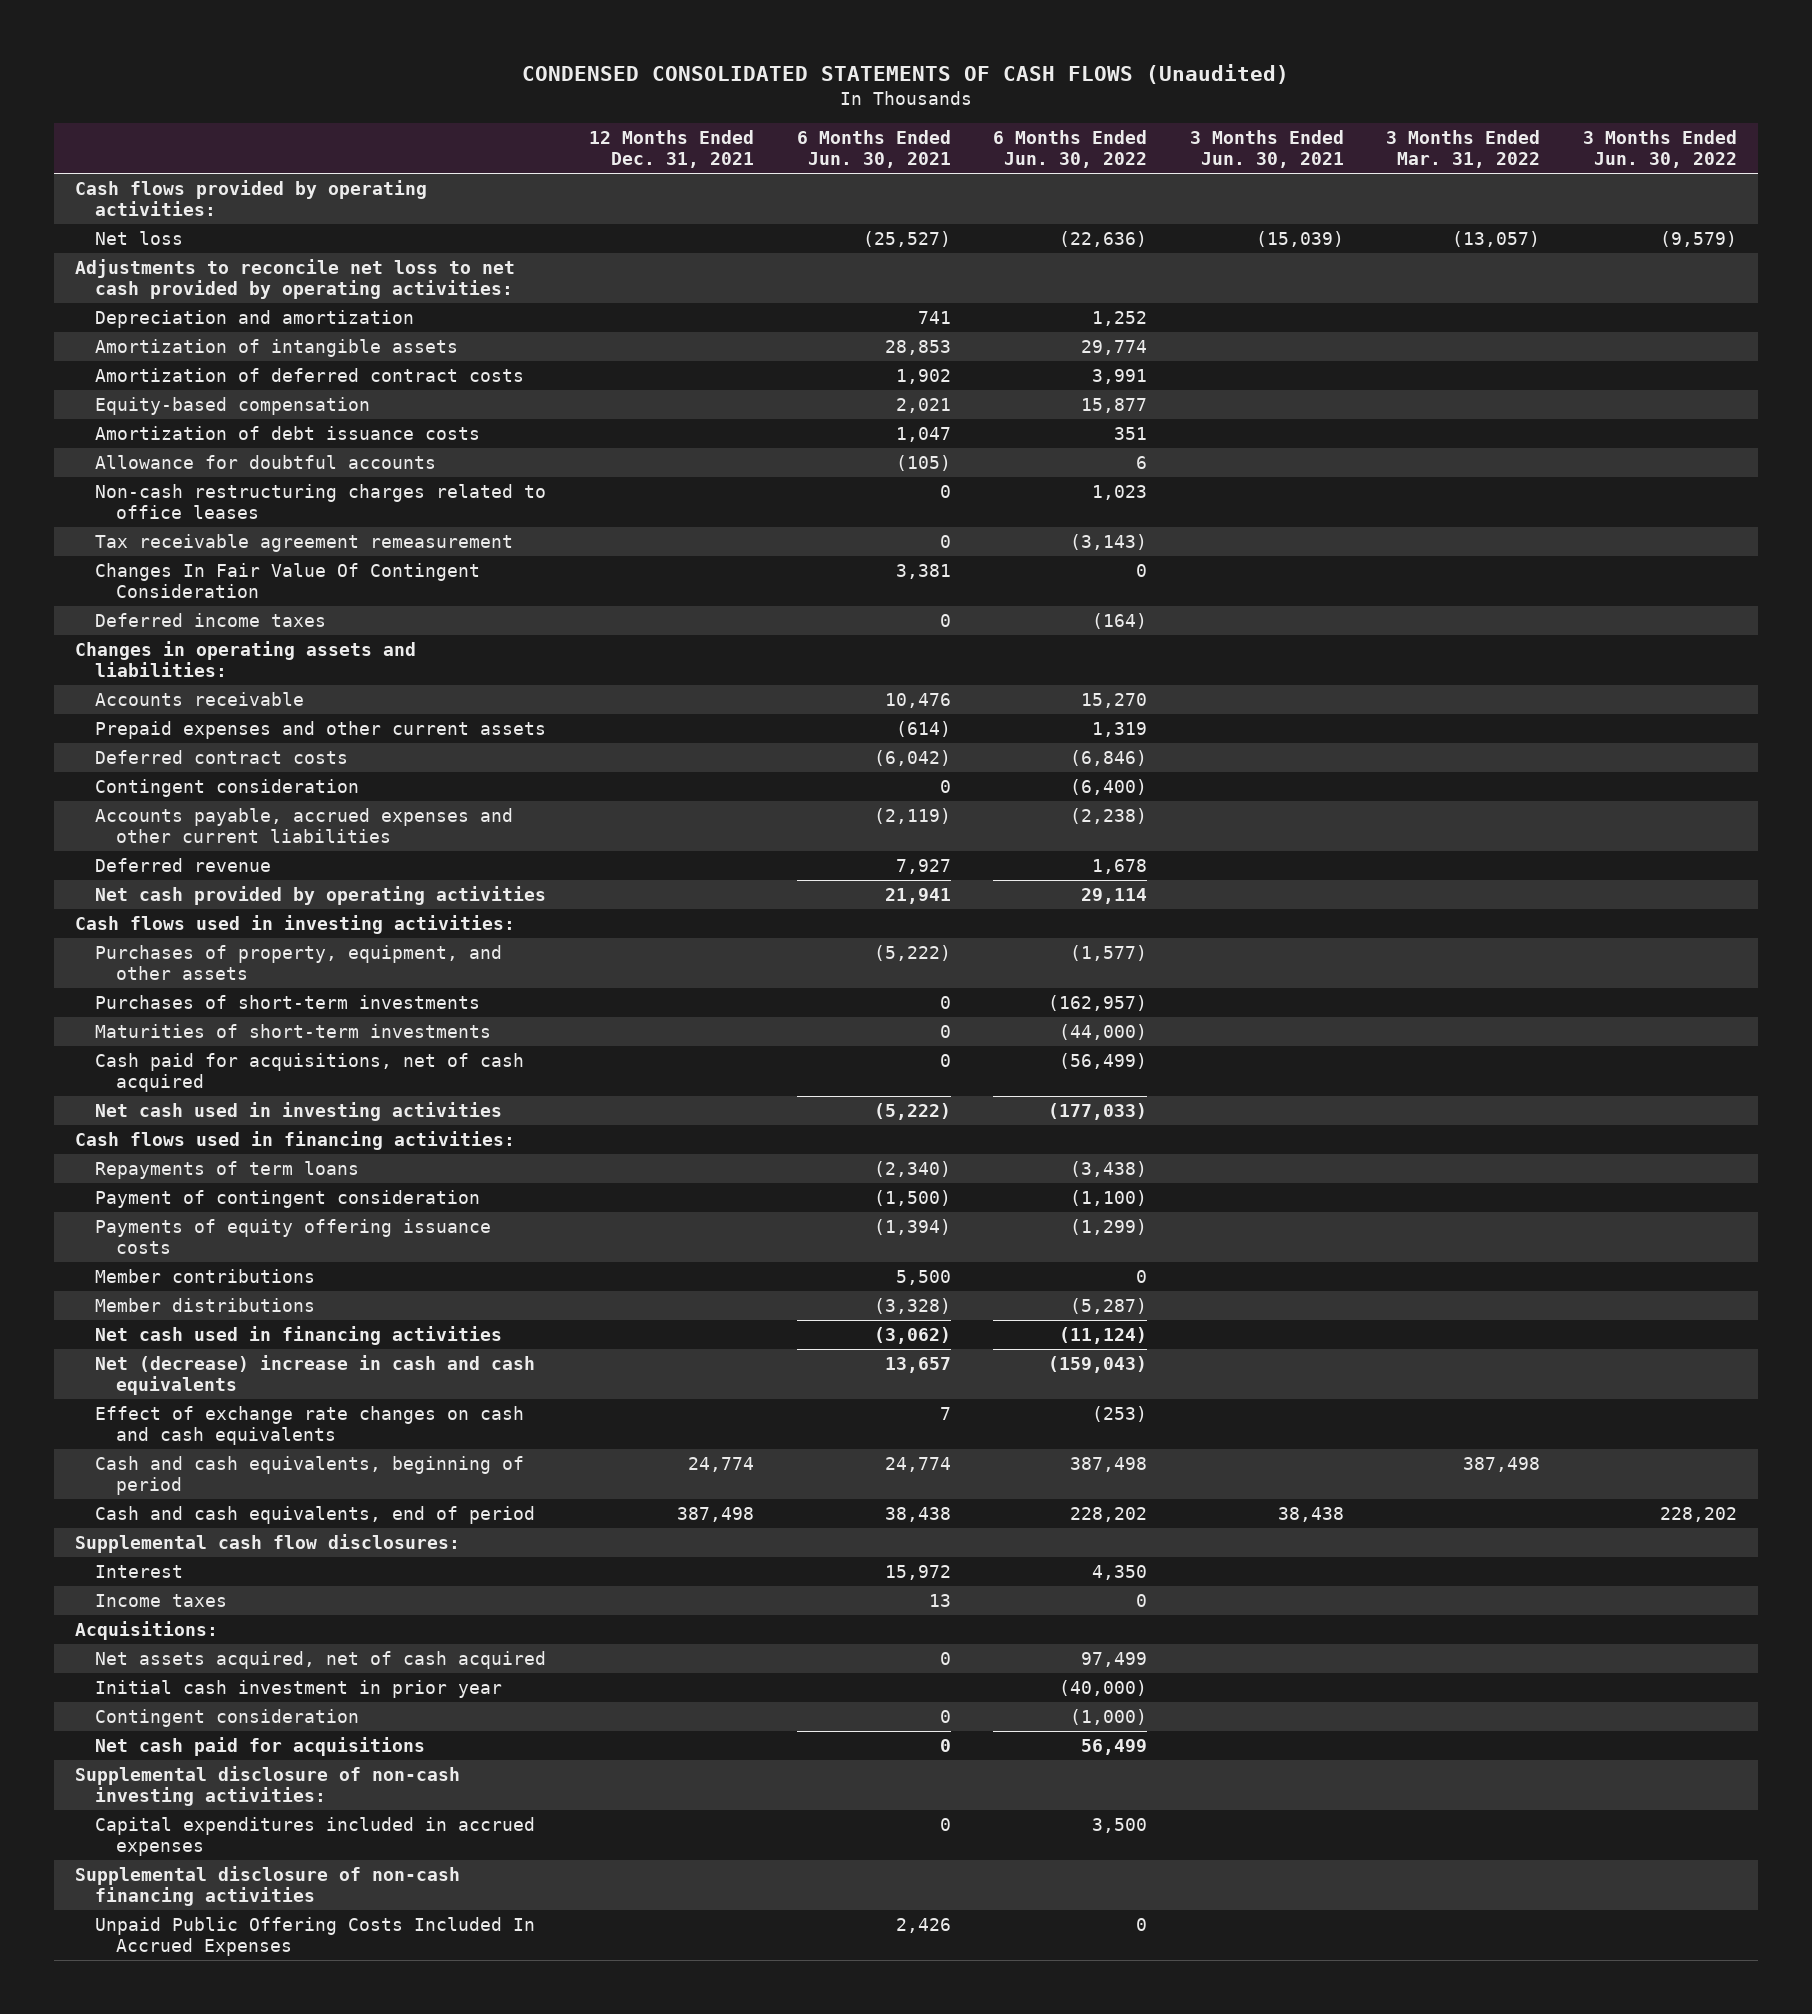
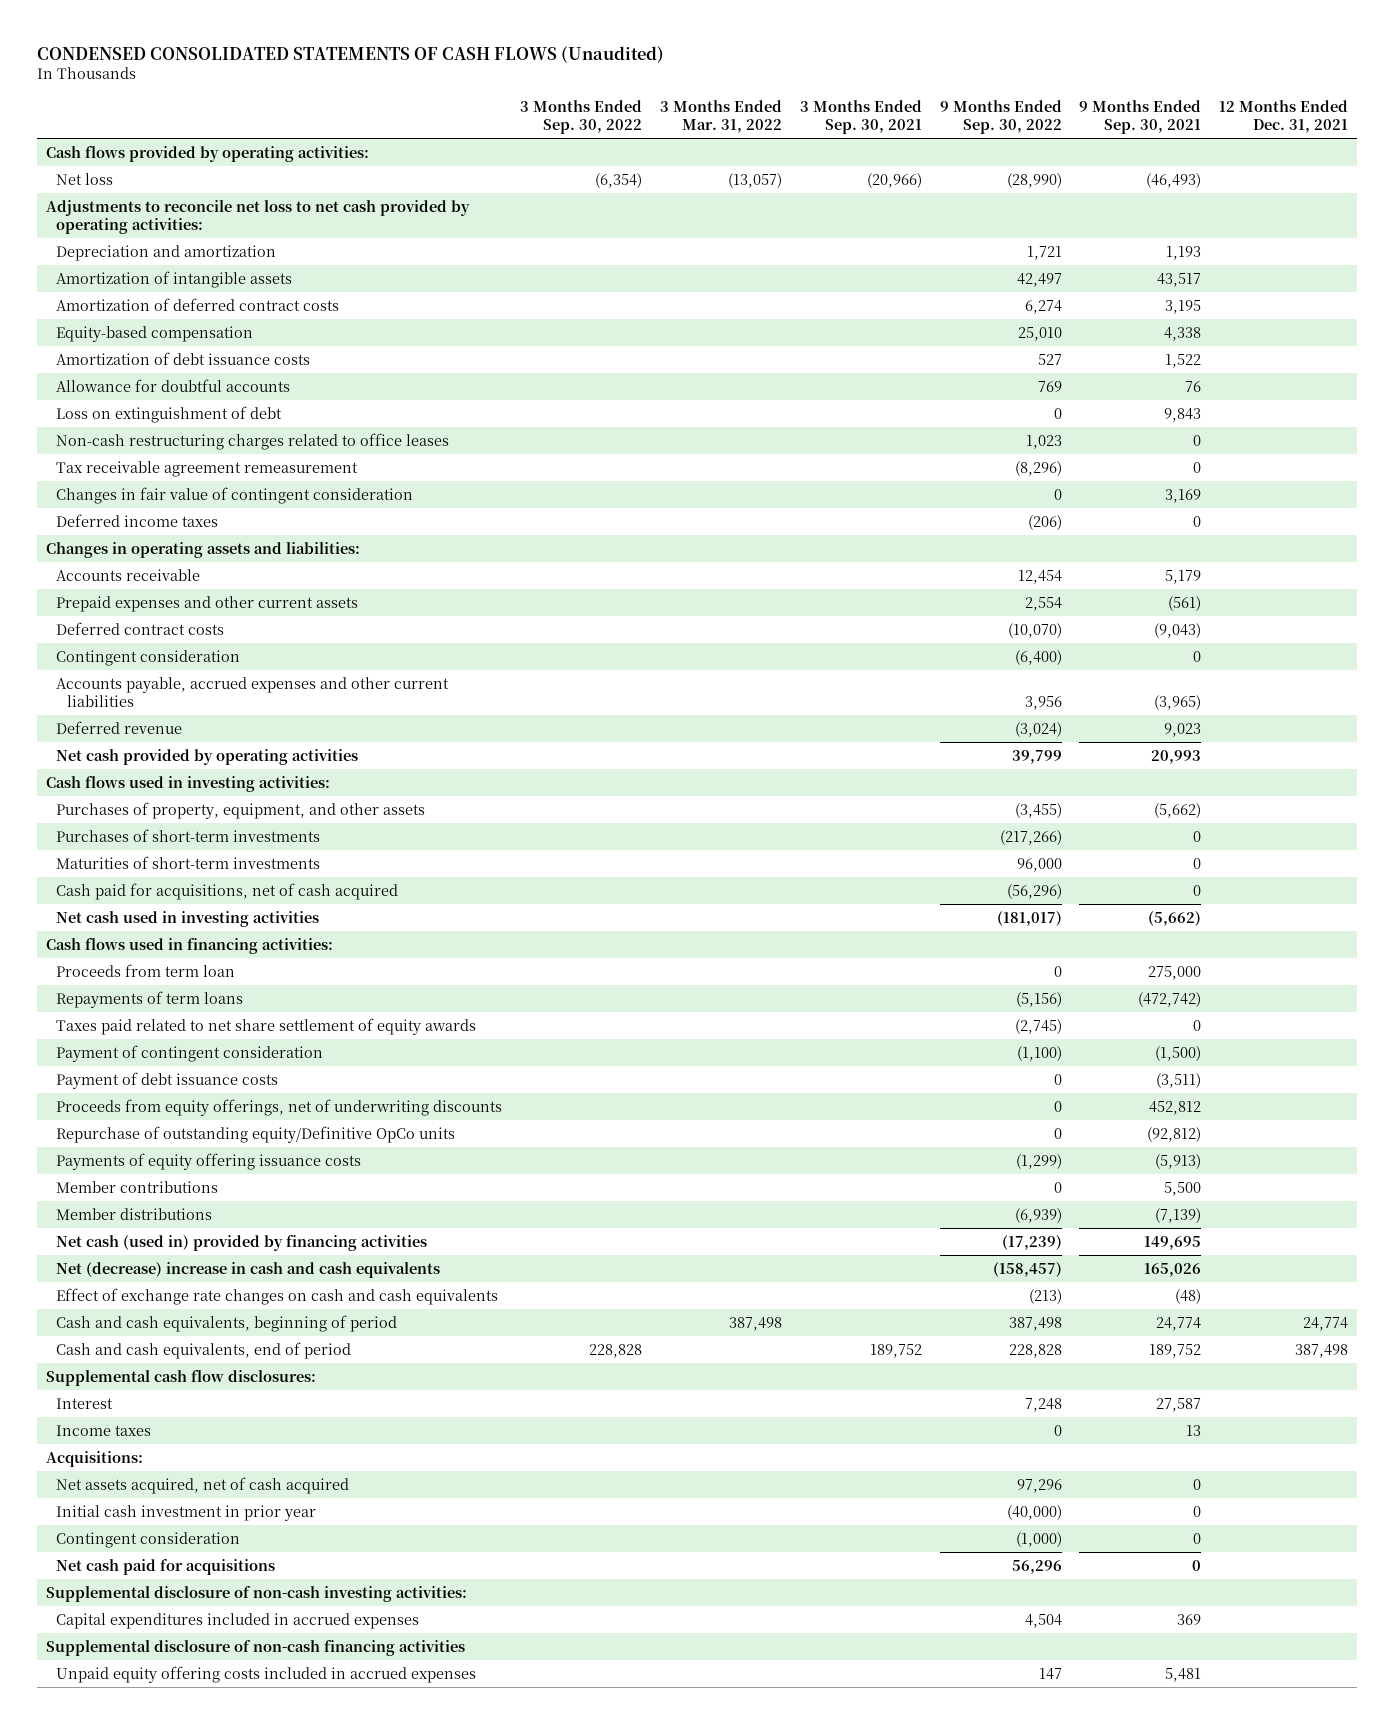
[796,130,951,169] 6 Months Ended Jun. 30, 2021 -> none
[993,130,1148,169] 6 Months Ended Jun. 30, 2022 -> none
[1189,130,1344,169] 3 Months Ended Jun. 30, 2021 -> none
[1582,130,1737,169] 3 Months Ended Jun. 30, 2022 -> none
none -> [520,99,643,135] 3 Months Ended Sep. 30, 2022
none -> [799,99,922,135] 3 Months Ended Sep. 30, 2021
none -> [939,99,1062,135] 9 Months Ended Sep. 30, 2022
none -> [1079,99,1202,135] 9 Months Ended Sep. 30, 2021
none -> [56,405,283,423] Loss on extinguishment of debt
[95,562,481,599] Changes In Fair Value Of Contingent Consideration -> [56,486,414,504] Changes in fair value of contingent consideration
none -> [56,963,236,977] Proceeds from term loan
none -> [56,1017,477,1035] Taxes paid related to net share settlement of equity awards
none -> [56,1071,279,1089] Payment of debt issuance costs
none -> [56,1098,503,1116] Proceeds from equity offerings, net of underwriting discounts
none -> [56,1125,456,1143] Repurchase of outstanding equity/Definitive OpCo units
[95,1325,503,1345] Net cash used in financing activities -> [56,1234,428,1251] Net cash (used in) provided by financing activities
[95,1916,536,1957] Unpaid Public Offering Costs Included In Accrued Expenses -> [56,1665,477,1683] Unpaid equity offering costs included in accrued expenses

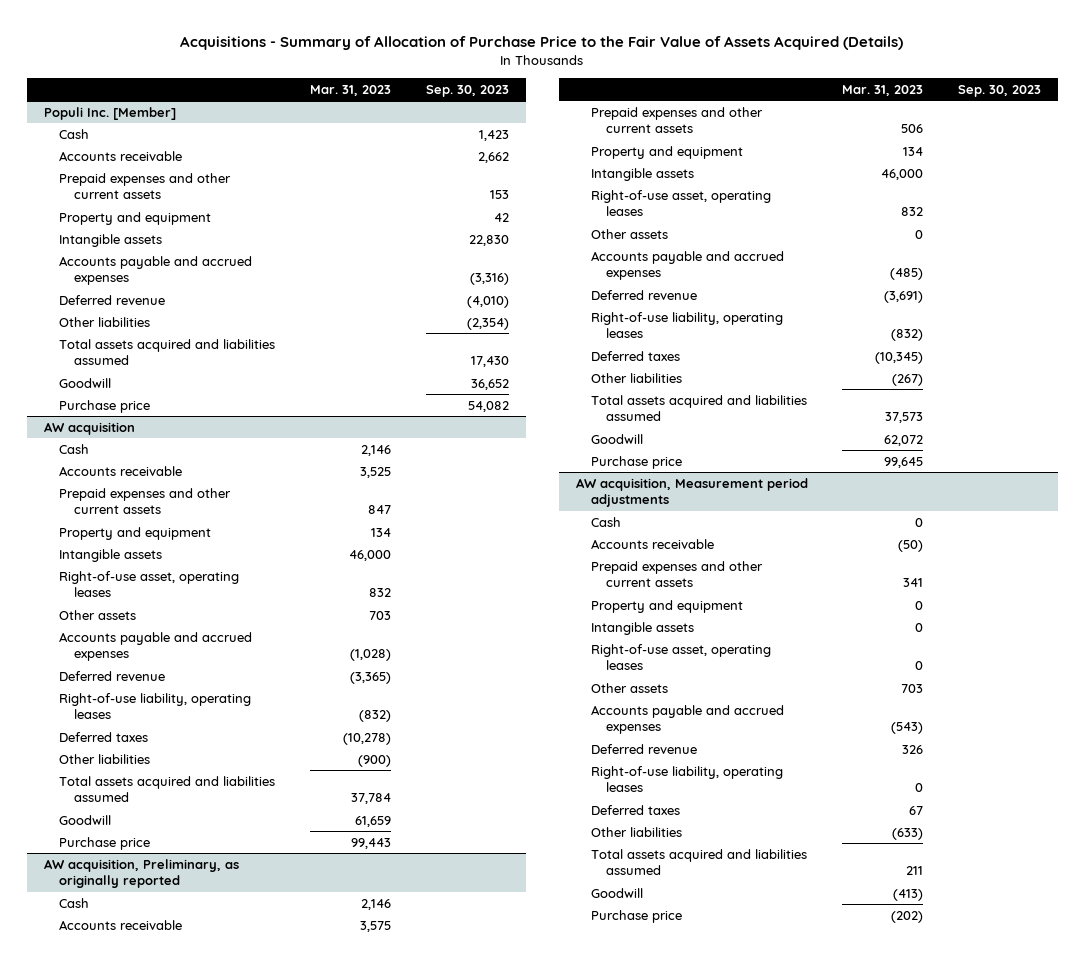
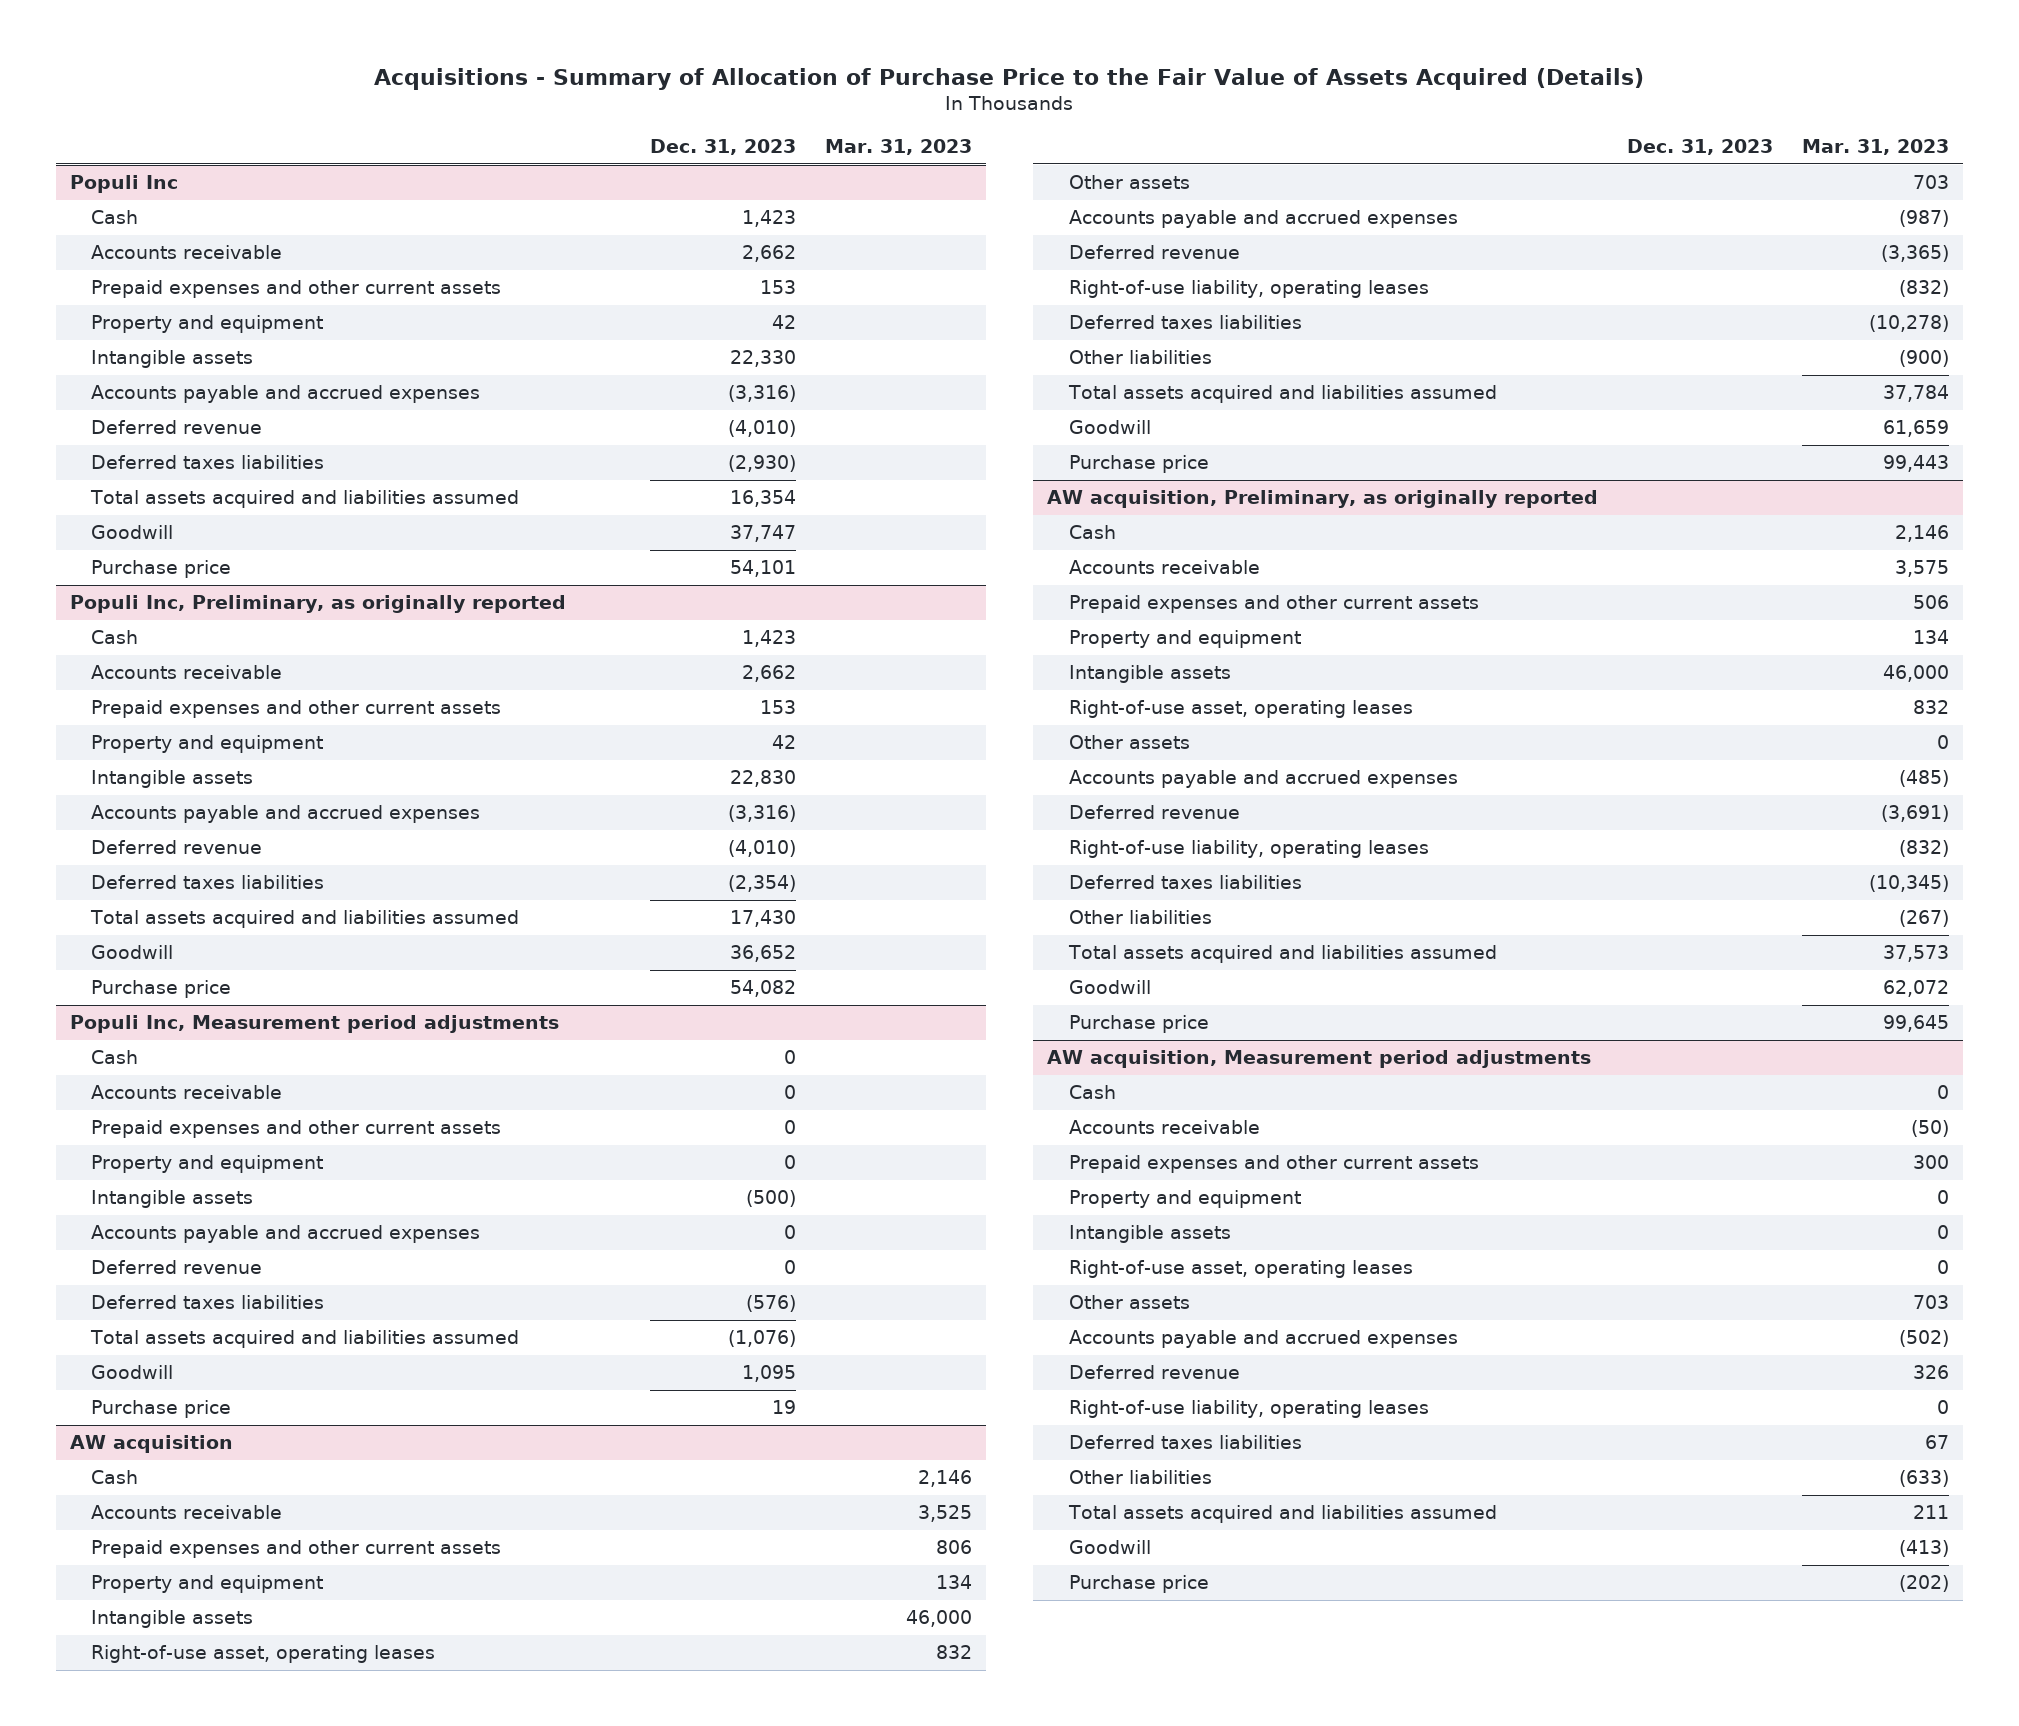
[425,84,509,97] Sep. 30, 2023 -> none
none -> [649,139,796,156] Dec. 31, 2023
[44,106,177,120] Populi Inc. [Member] -> [70,175,179,194] Populi Inc
[59,316,151,327] Other liabilities -> none
none -> [91,455,325,470] Deferred taxes liabilities
none -> [70,595,567,614] Populi Inc, Preliminary, as originally reported
none -> [91,630,139,645] Cash
none -> [91,665,283,680] Accounts receivable
none -> [91,700,502,719] Prepaid expenses and other current assets
none -> [91,735,324,754] Property and equipment
none -> [91,770,254,789] Intangible assets
none -> [91,805,481,824] Accounts payable and accrued expenses
none -> [91,840,263,855] Deferred revenue
none -> [91,875,325,890] Deferred taxes liabilities
none -> [90,910,520,929] Total assets acquired and liabilities assumed
none -> [91,945,174,960] Goodwill
none -> [91,980,232,999] Purchase price
none -> [70,1015,560,1034] Populi Inc, Measurement period adjustments
none -> [91,1050,139,1065] Cash
none -> [91,1085,283,1100] Accounts receivable
none -> [91,1120,502,1139] Prepaid expenses and other current assets
none -> [91,1155,324,1174] Property and equipment
none -> [91,1190,254,1209] Intangible assets
none -> [91,1225,481,1244] Accounts payable and accrued expenses
none -> [91,1260,263,1275] Deferred revenue
none -> [91,1295,325,1310] Deferred taxes liabilities
none -> [90,1330,520,1349] Total assets acquired and liabilities assumed
none -> [91,1365,174,1380] Goodwill
none -> [91,1400,232,1419] Purchase price
[368,505,392,515] 847 -> [935,1540,972,1555] 806
[350,649,392,662] (1,028) -> [1898,210,1949,228] (987)
[59,731,149,742] Deferred taxes -> [1068,315,1302,330] Deferred taxes liabilities
[591,350,681,361] Deferred taxes -> [1068,875,1302,890] Deferred taxes liabilities
[903,578,924,588] 341 -> [1912,1155,1949,1170] 300
[891,722,924,735] (543) -> [1898,1330,1949,1348] (502)
[591,804,681,815] Deferred taxes -> [1068,1435,1302,1450] Deferred taxes liabilities

